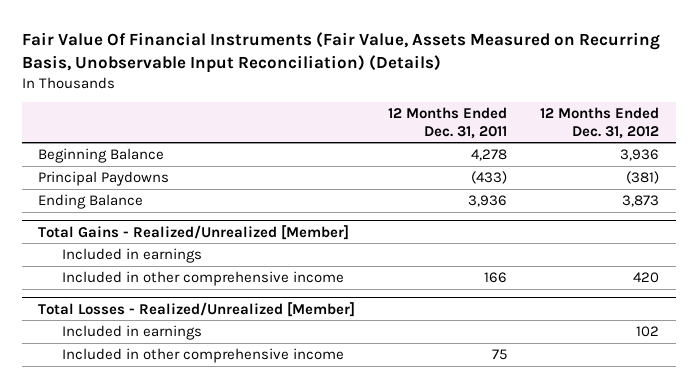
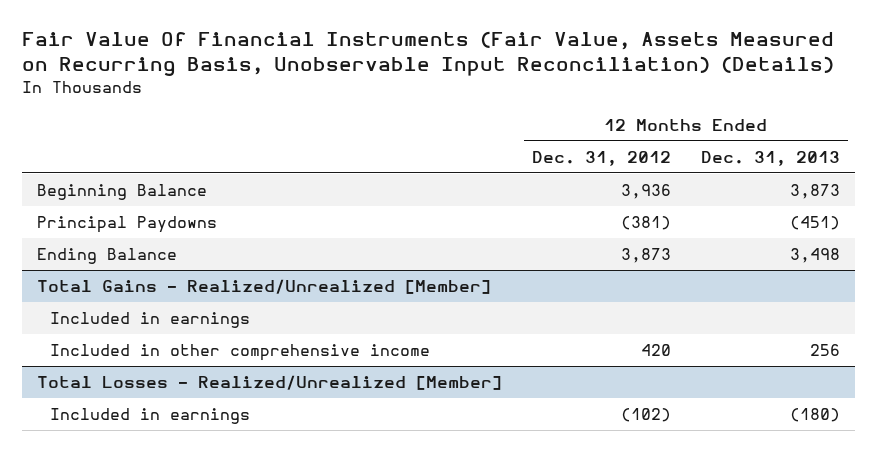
[388,107,508,139] 12 Months Ended Dec. 31, 2011 -> none
none -> [701,150,841,166] Dec. 31, 2013
[61,347,344,363] Included in other comprehensive income -> none
[636,325,660,337] 102 -> [621,408,672,423] (102)

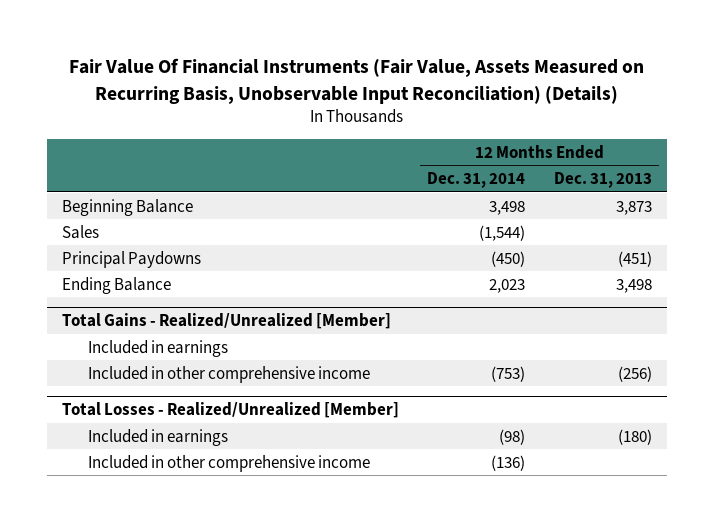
[532,150,672,166] Dec. 31, 2012 -> none
none -> [427,172,526,189] Dec. 31, 2014
none -> [61,224,99,239] Sales
[810,344,841,357] 256 -> [618,365,653,382] (256)
none -> [88,454,371,472] Included in other comprehensive income

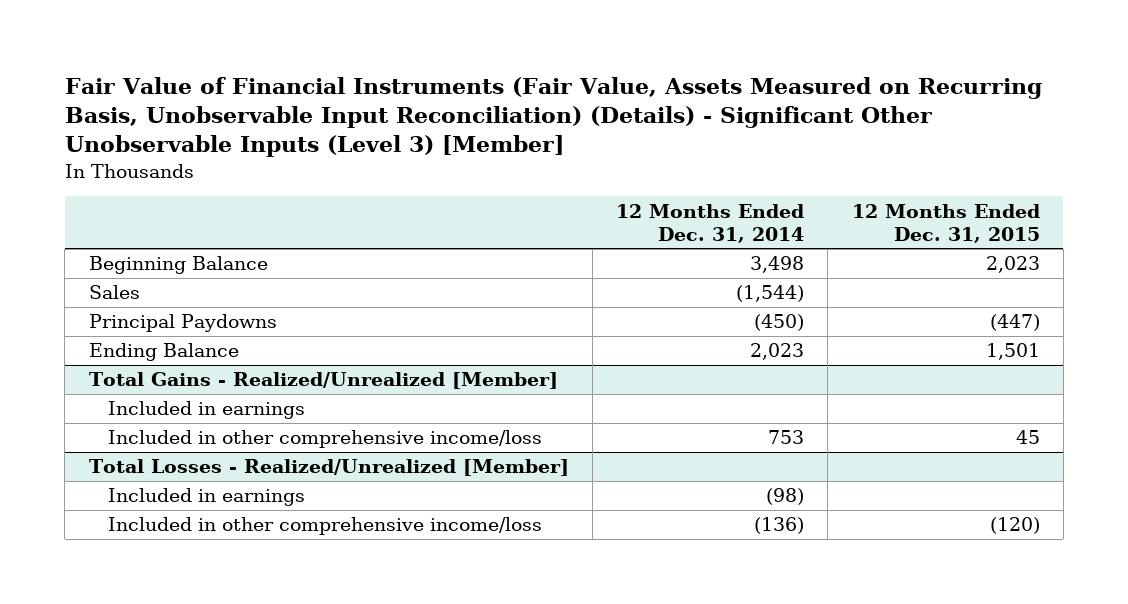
[68,58,644,104] Fair Value Of Financial Instruments (Fair Value, Assets Measured on Recurring Basis, Unobservable Input Reconciliation) (Details) -> [64,77,1042,158] Fair Value of Financial Instruments (Fair Value, Assets Measured on Recurring Basis, Unobservable Input Reconciliation) (Details) - Significant Other Unobservable Inputs (Level 3) [Member]
[554,172,653,189] Dec. 31, 2013 -> none
none -> [851,203,1040,243] 12 Months Ended Dec. 31, 2015
[88,365,371,383] Included in other comprehensive income -> [107,430,542,449] Included in other comprehensive income/loss
[491,365,526,382] (753) -> [768,430,805,445] 753
[88,454,371,472] Included in other comprehensive income -> [107,517,542,536] Included in other comprehensive income/loss

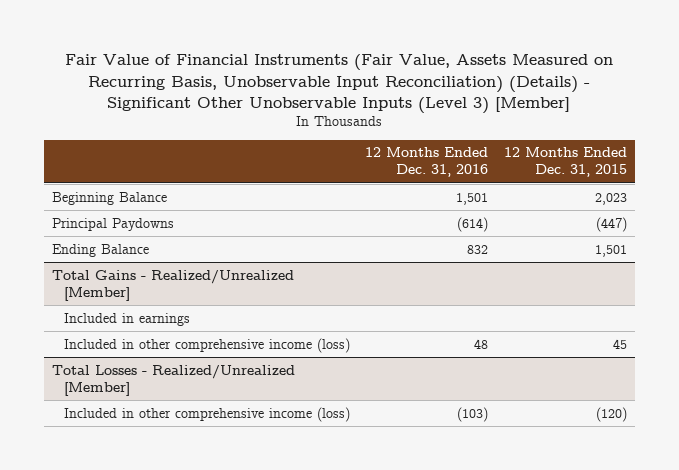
[616,203,805,243] 12 Months Ended Dec. 31, 2014 -> none
none -> [365,147,489,178] 12 Months Ended Dec. 31, 2016
[88,285,140,300] Sales -> none
[107,430,542,449] Included in other comprehensive income/loss -> [63,337,350,353] Included in other comprehensive income (loss)
[107,488,305,507] Included in earnings -> none
[107,517,542,536] Included in other comprehensive income/loss -> [63,406,350,422] Included in other comprehensive income (loss)

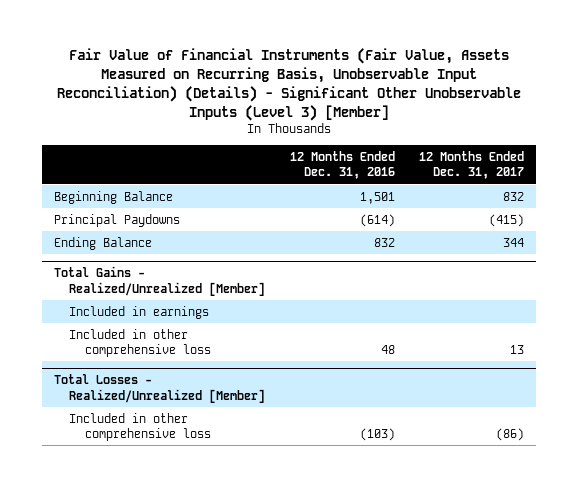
[503,147,627,178] 12 Months Ended Dec. 31, 2015 -> none
none -> [419,151,525,180] 12 Months Ended Dec. 31, 2017
[63,337,350,353] Included in other comprehensive income (loss) -> [69,328,211,357] Included in other comprehensive loss
[63,406,350,422] Included in other comprehensive income (loss) -> [69,412,211,441] Included in other comprehensive loss

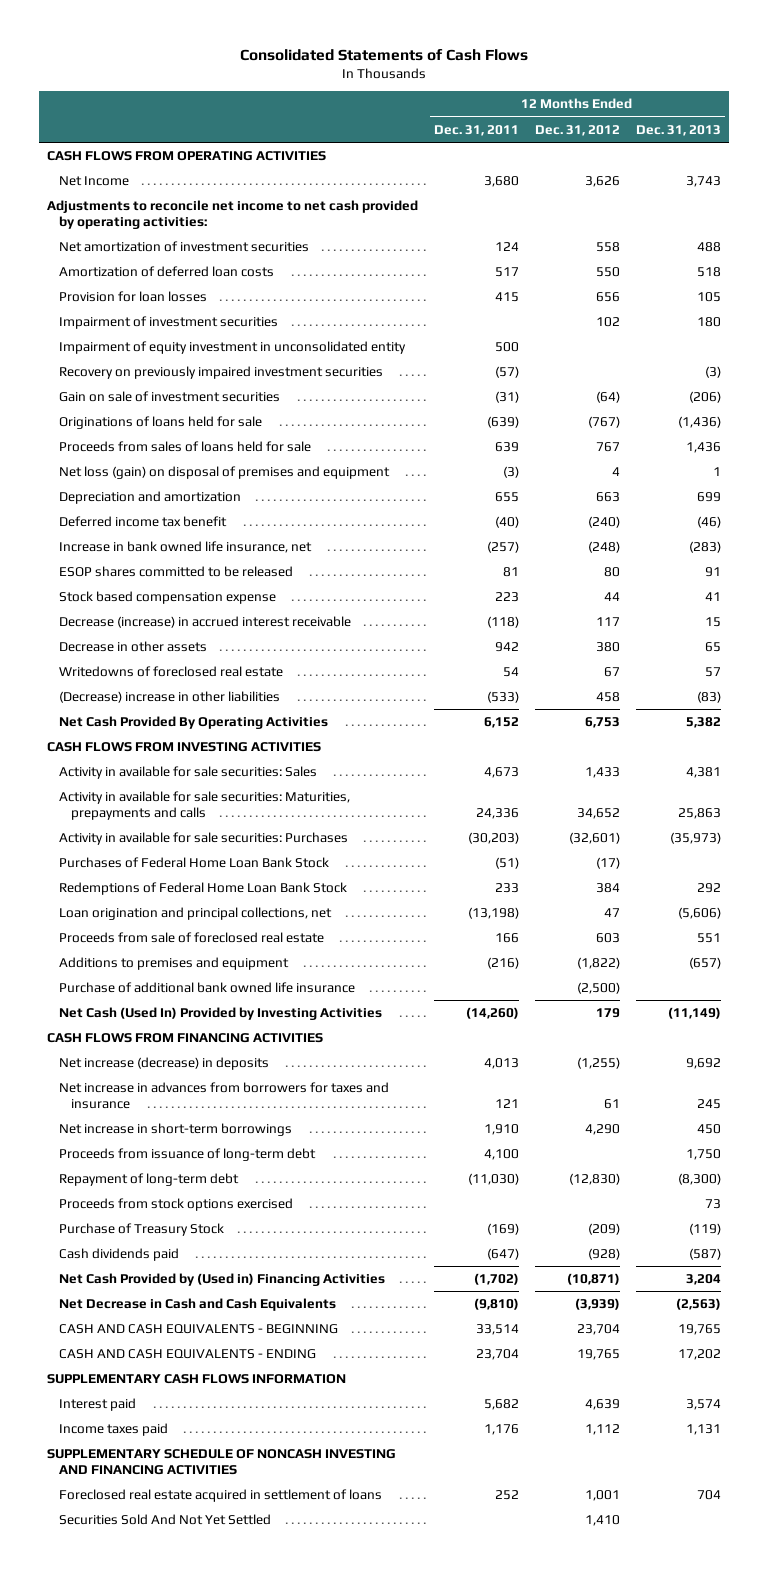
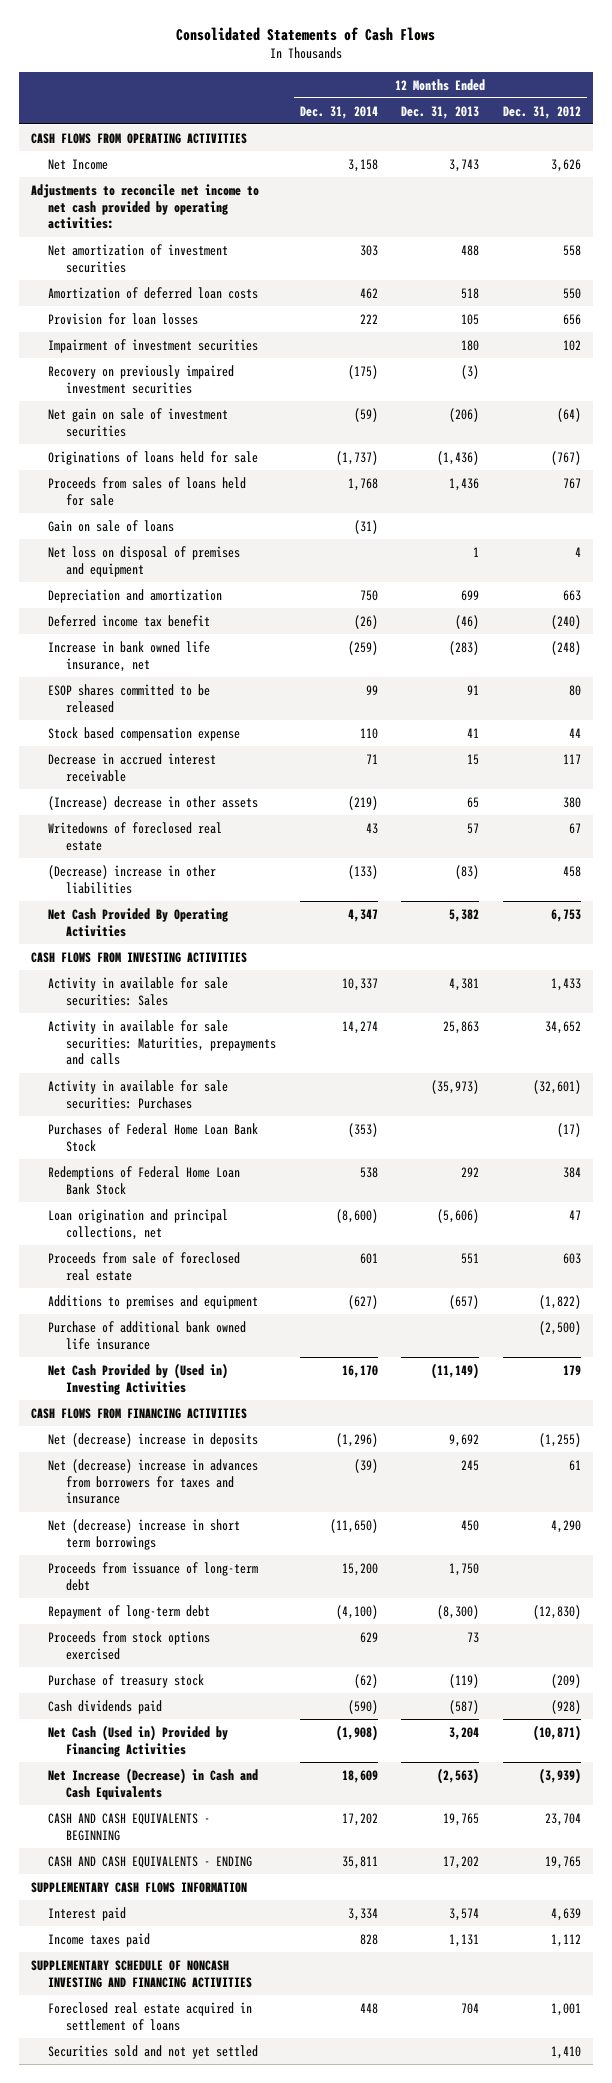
[433,124,519,136] Dec. 31, 2011 -> none
none -> [299,105,378,119] Dec. 31, 2014
[58,341,406,355] Impairment of equity investment in unconsolidated entity -> none
[58,391,280,403] Gain on sale of investment securities -> [48,407,229,437] Net gain on sale of investment securities
none -> [48,519,175,532] Gain on sale of loans
[58,466,390,480] Net loss (gain) on disposal of premises and equipment -> [48,545,241,577] Net loss on disposal of premises and equipment
[58,616,351,629] Decrease (increase) in accrued interest receivable -> [48,752,217,782] Decrease in accrued interest receivable
[58,641,207,653] Decrease in other assets -> [48,795,259,810] (Increase) decrease in other assets
[58,1007,382,1021] Net Cash (Used In) Provided by Investing Activities -> [48,1362,229,1395] Net Cash Provided by (Used in) Investing Activities
[58,1057,269,1071] Net increase (decrease) in deposits -> [48,1432,259,1447] Net (decrease) increase in deposits
[58,1082,389,1109] Net increase in advances from borrowers for taxes and insurance -> [48,1458,259,1505] Net (decrease) increase in advances from borrowers for taxes and insurance
[58,1123,292,1137] Net increase in short-term borrowings -> [48,1518,241,1550] Net (decrease) increase in short term borrowings
[58,1223,224,1237] Purchase of Treasury Stock -> [48,1673,205,1688] Purchase of treasury stock
[58,1273,385,1287] Net Cash Provided by (Used in) Financing Activities -> [48,1724,229,1757] Net Cash (Used in) Provided by Financing Activities
[58,1298,336,1312] Net Decrease in Cash and Cash Equivalents -> [48,1767,259,1800] Net Increase (Decrease) in Cash and Cash Equivalents
[58,1514,271,1526] Securities Sold And Not Yet Settled -> [48,2044,259,2059] Securities sold and not yet settled

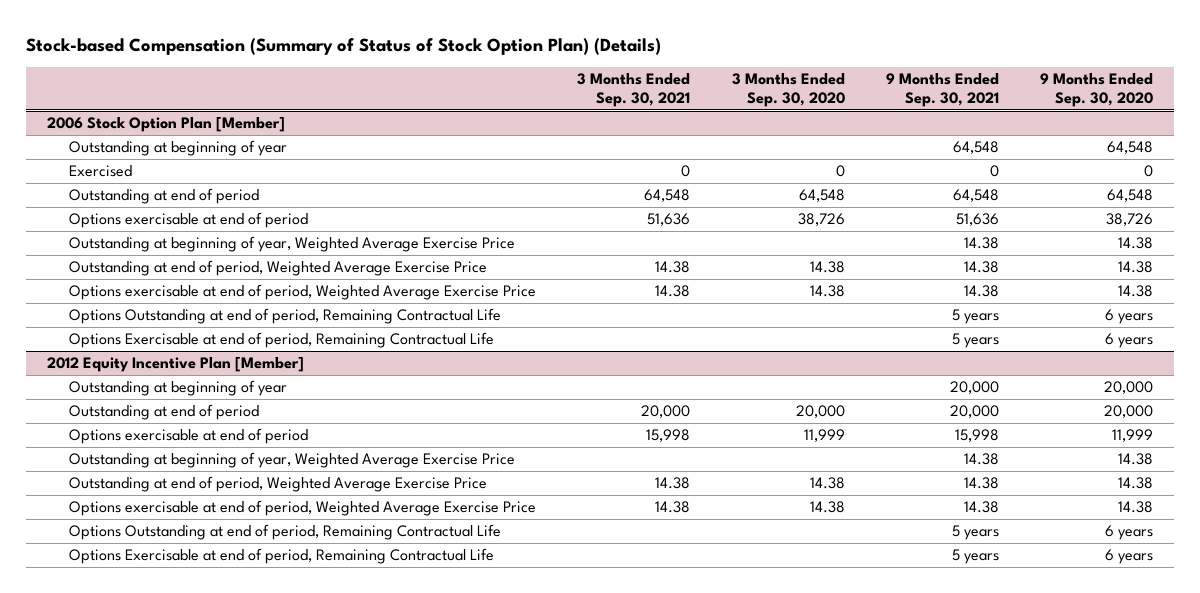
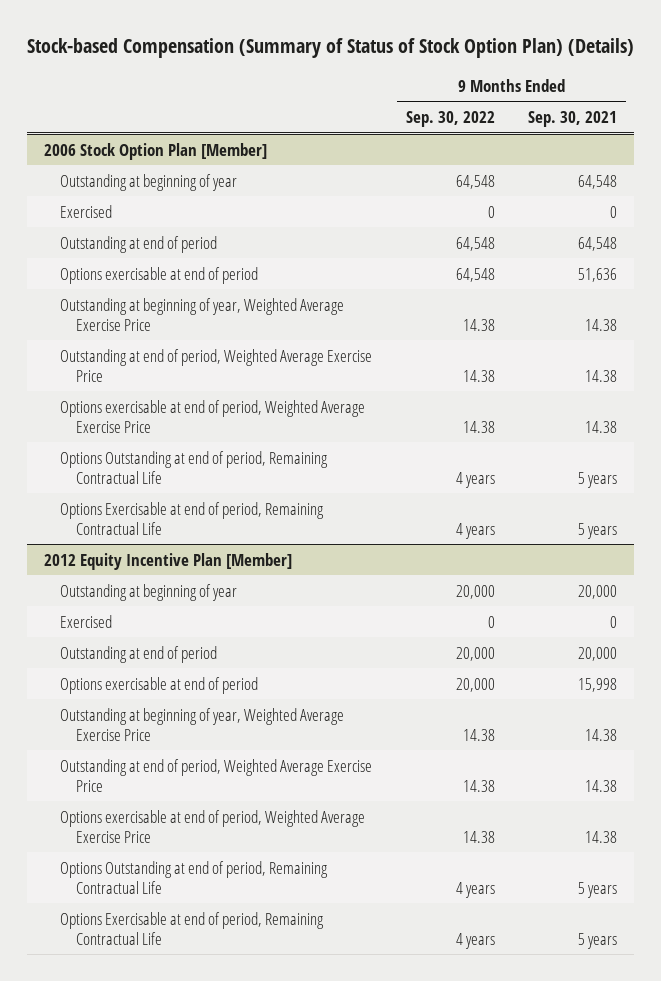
[577,73,691,108] 3 Months Ended Sep. 30, 2021 -> none
[731,73,845,108] 3 Months Ended Sep. 30, 2020 -> none
[1040,73,1154,108] 9 Months Ended Sep. 30, 2020 -> none
none -> [405,111,495,128] Sep. 30, 2022
none -> [59,614,112,628] Exercised

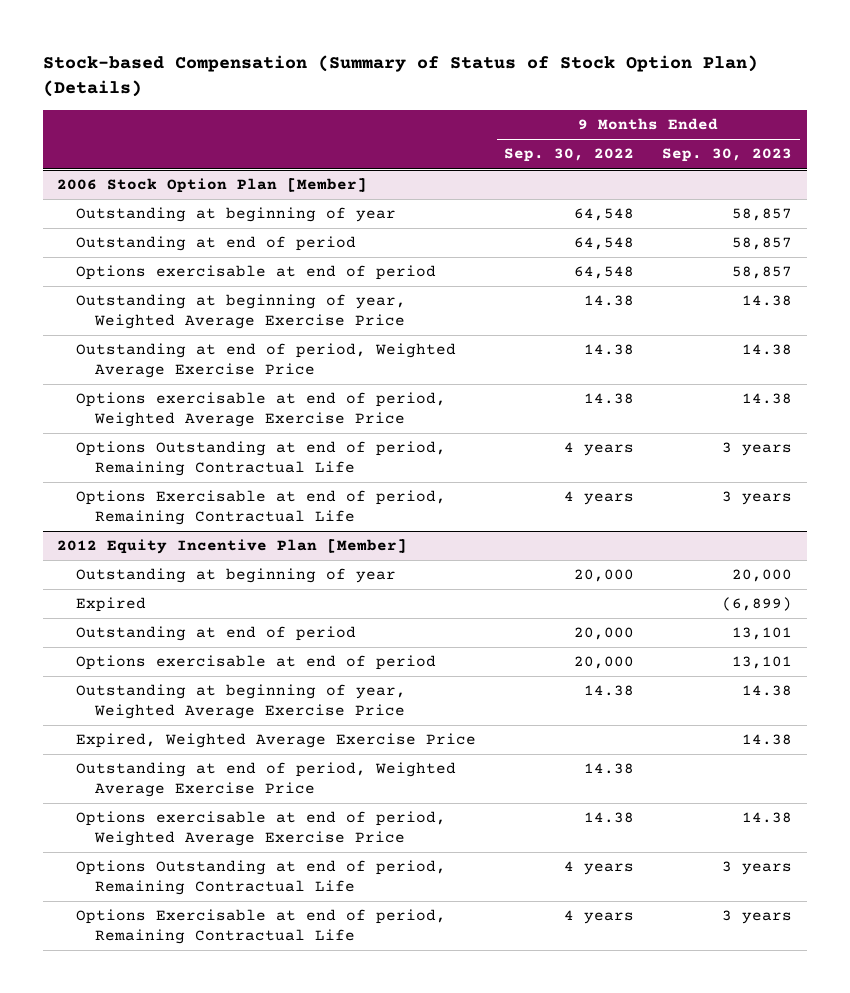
[528,111,618,128] Sep. 30, 2021 -> none
none -> [662,148,793,163] Sep. 30, 2023
[59,204,112,218] Exercised -> none
[59,614,112,628] Exercised -> none
none -> [76,597,147,613] Expired
none -> [76,733,477,749] Expired, Weighted Average Exercise Price

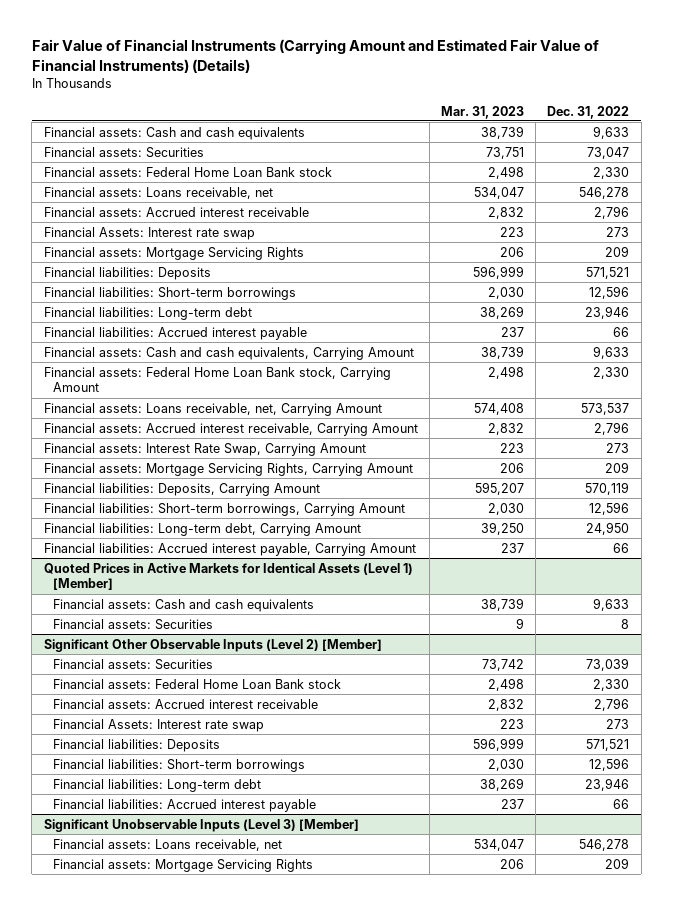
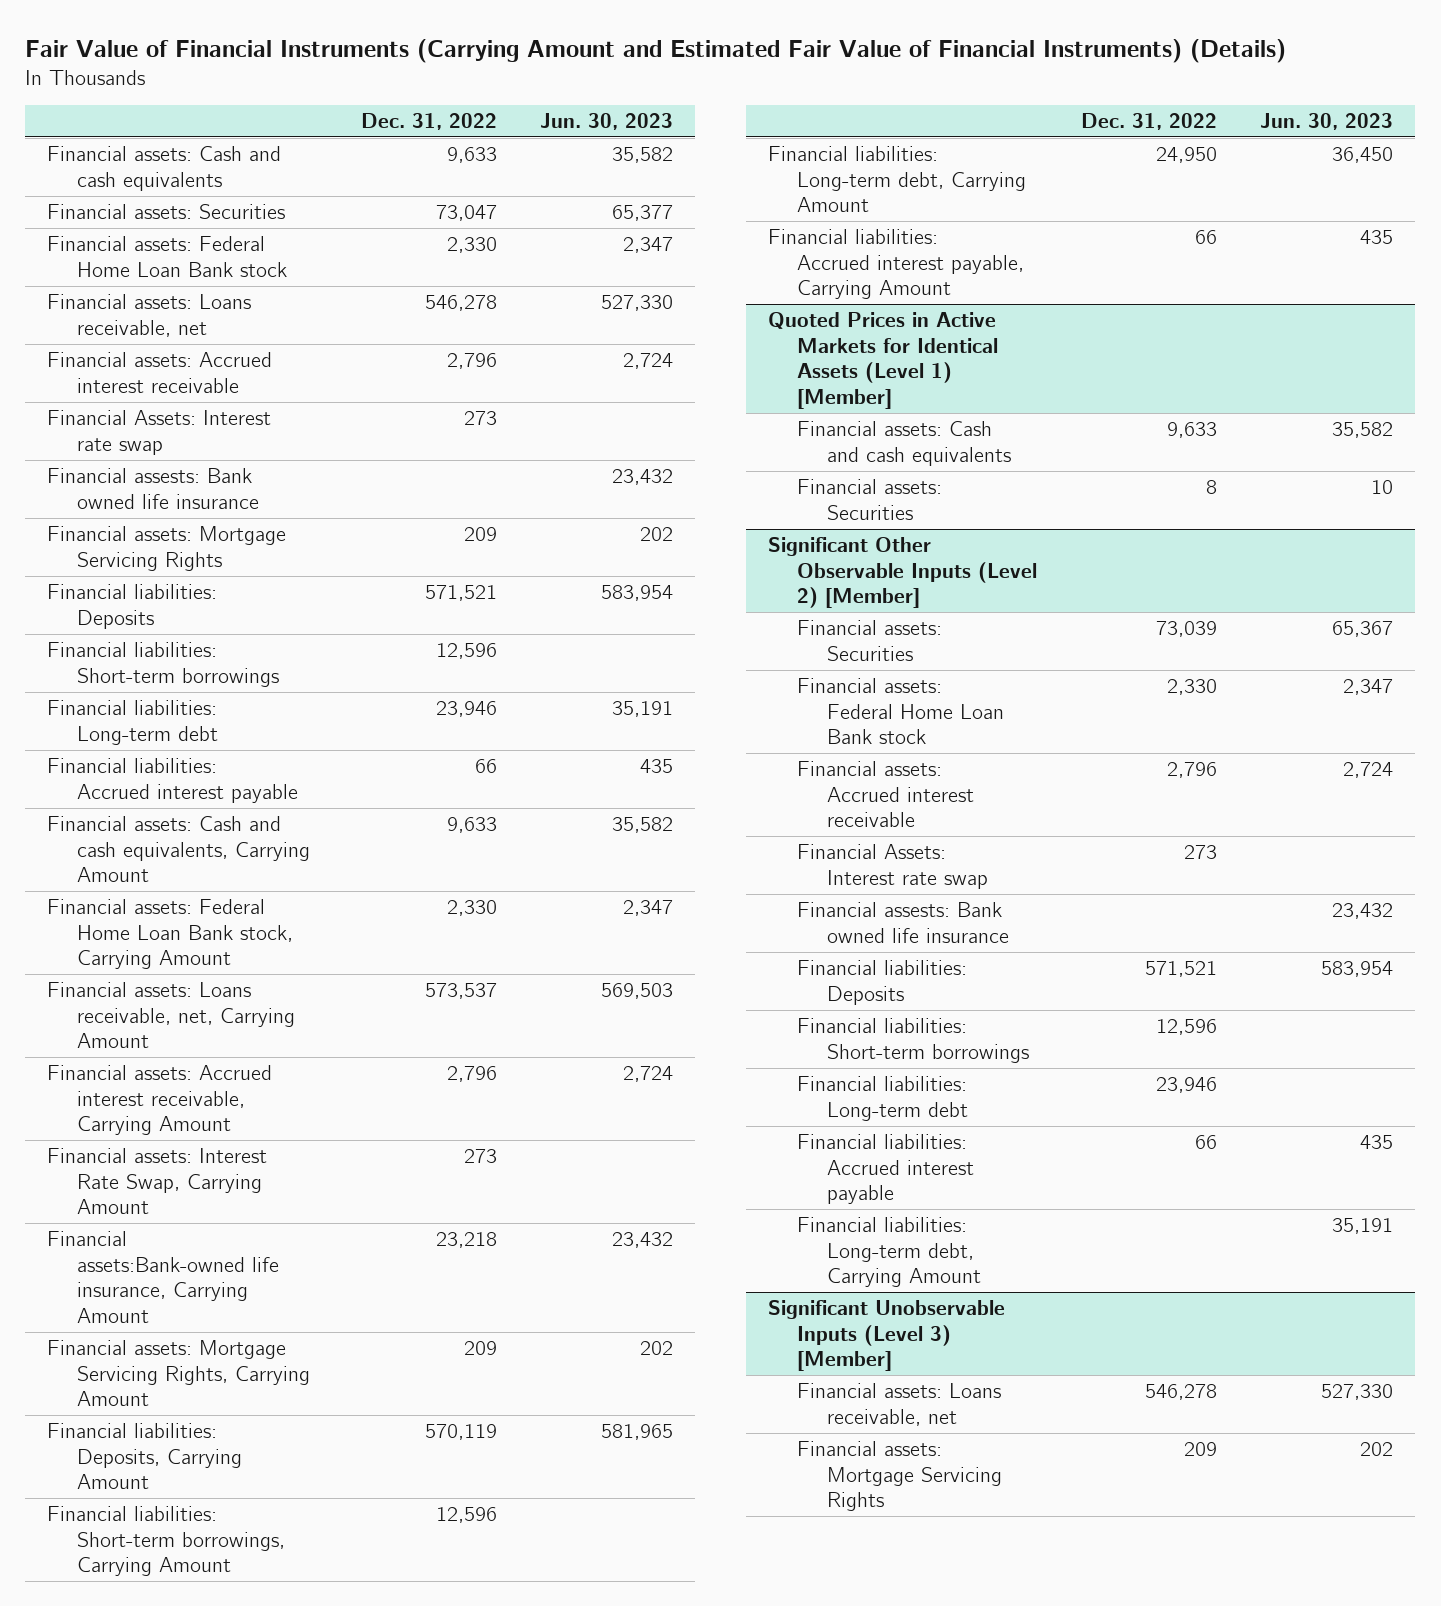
[440,105,524,119] Mar. 31, 2023 -> none
none -> [540,113,674,131] Jun. 30, 2023
none -> [47,467,260,509] Financial assests: Bank owned life insurance
none -> [47,1230,280,1323] Financial assets:Bank-owned life insurance, Carrying Amount
none -> [797,901,1010,943] Financial assests: Bank owned life insurance
none -> [797,1216,982,1288] Financial liabilities: Long-term debt, Carrying Amount

